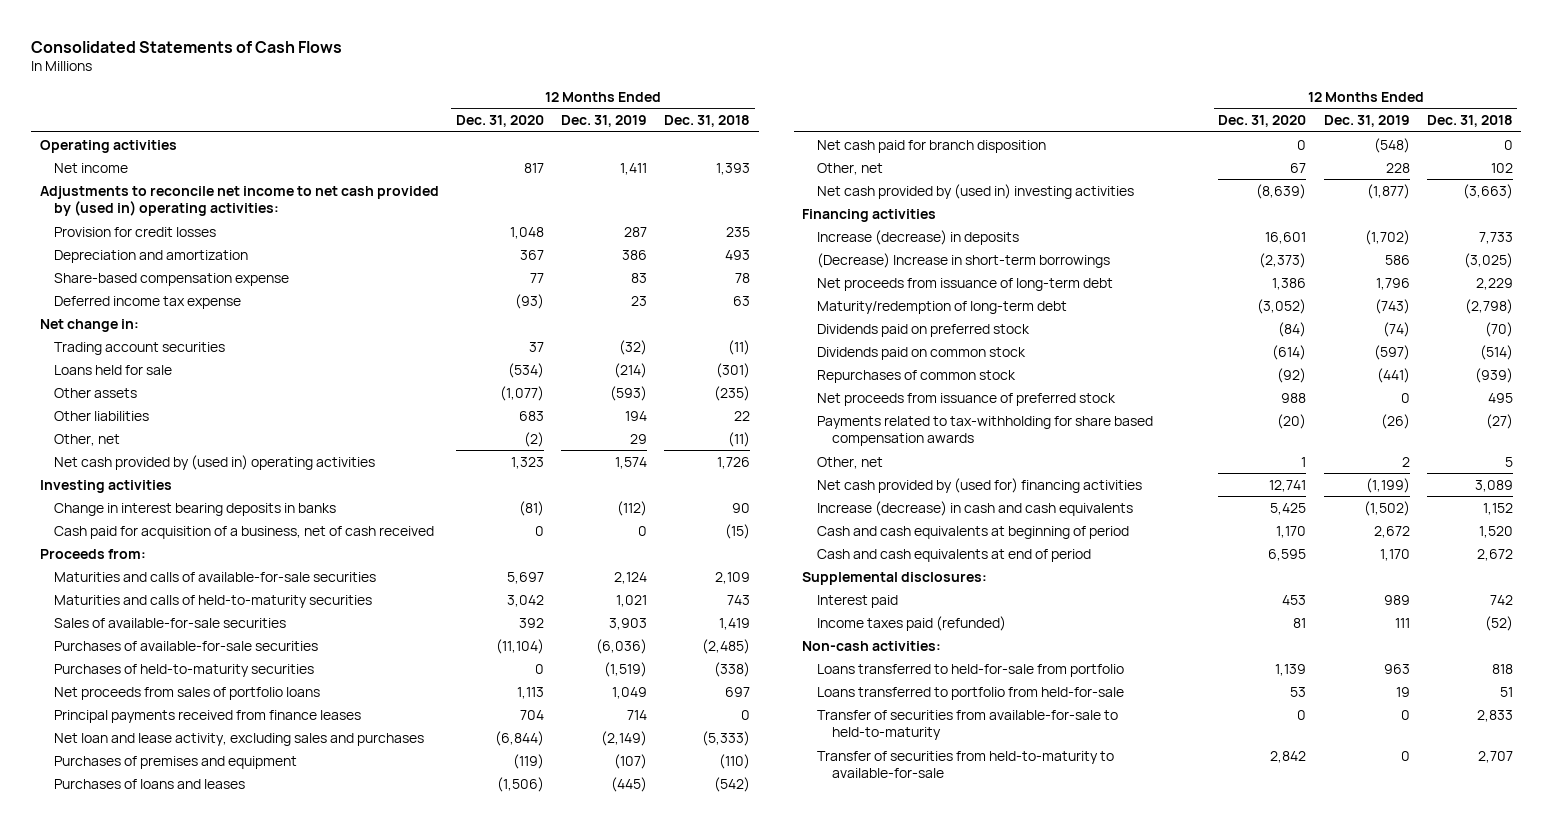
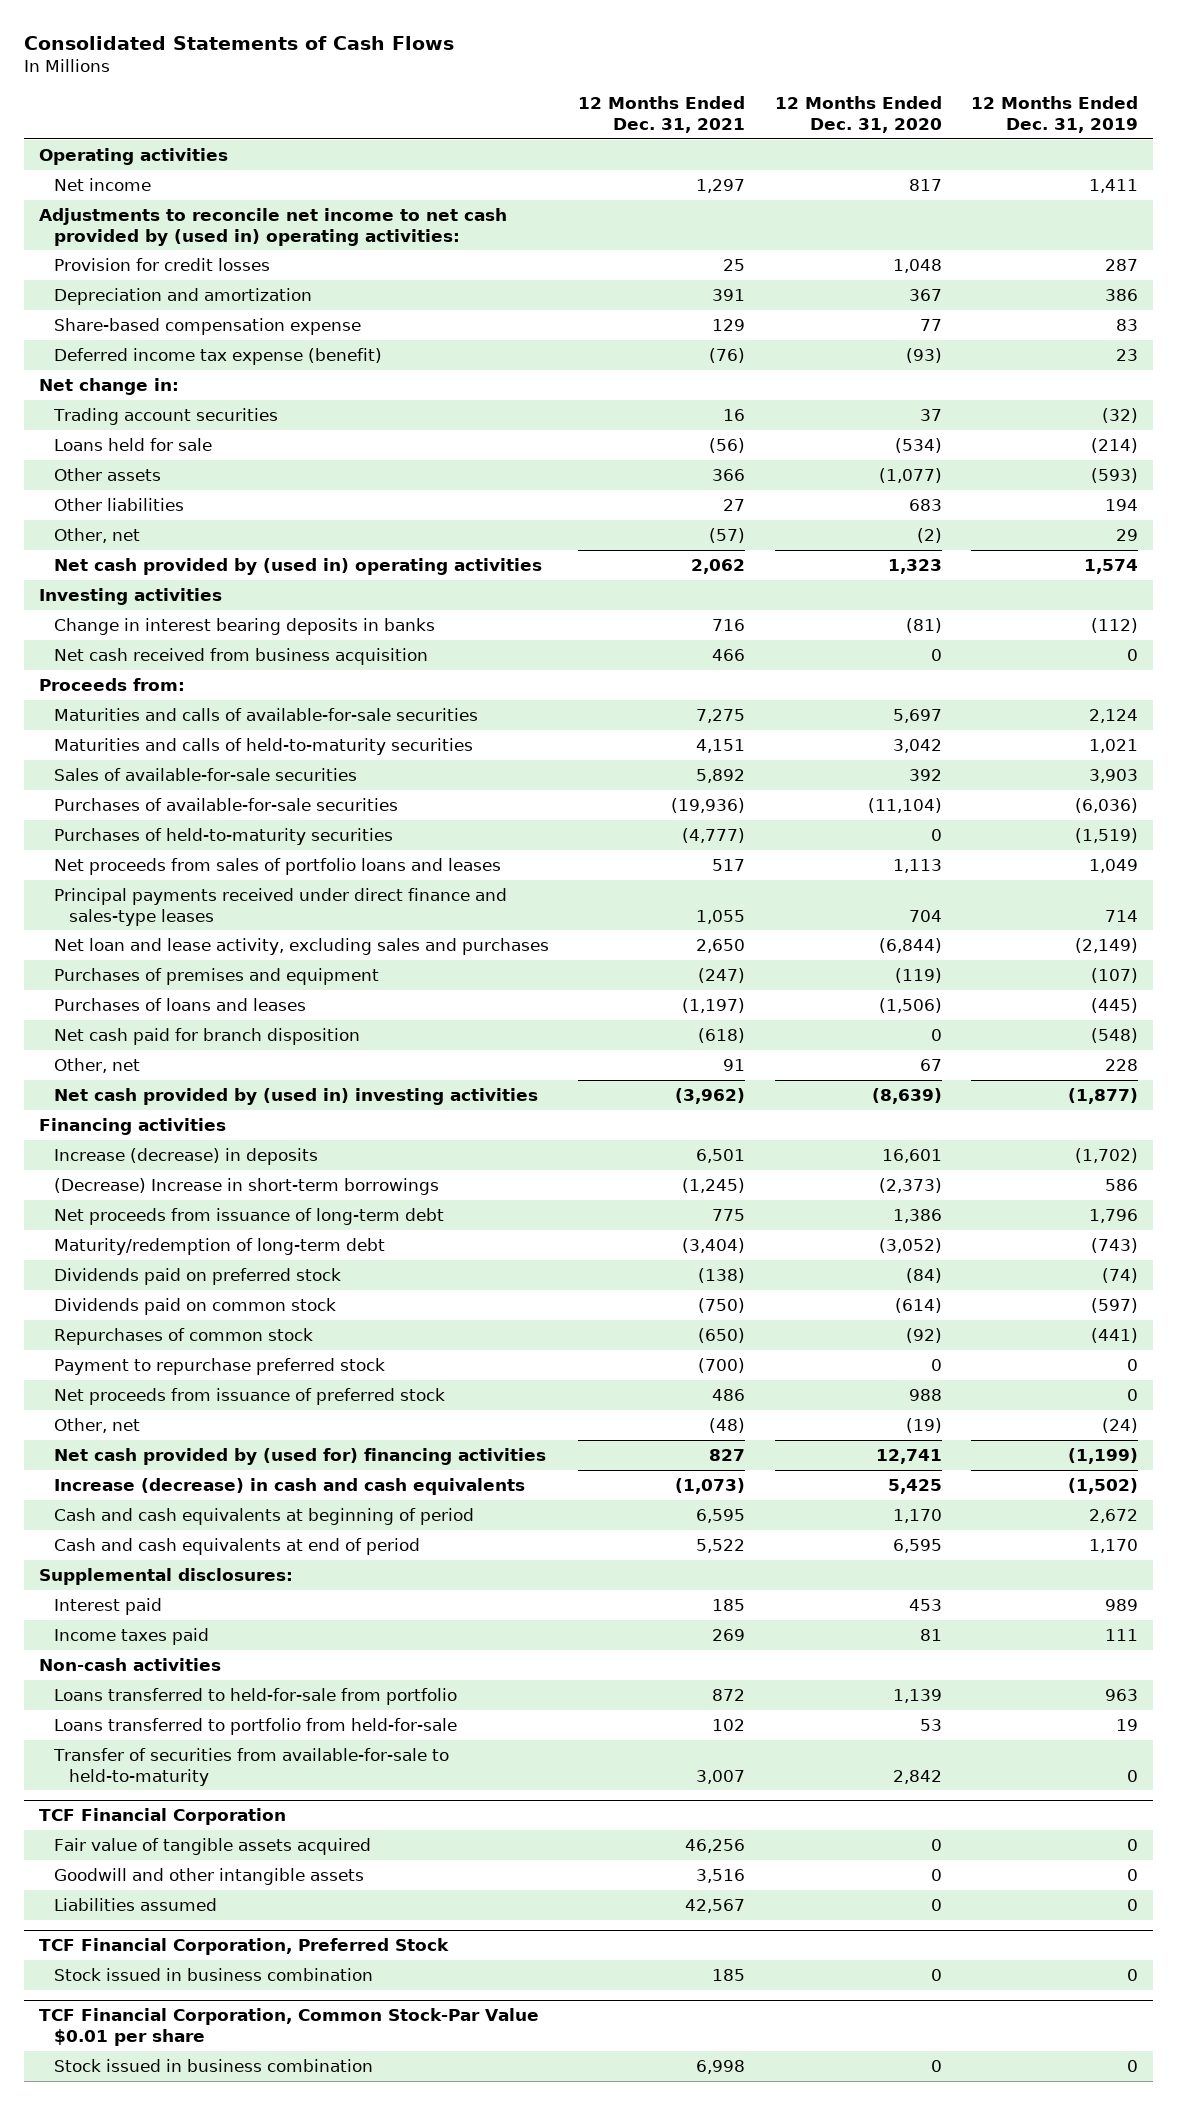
[664,115,751,128] Dec. 31, 2018 -> none
none -> [578,96,746,133] 12 Months Ended Dec. 31, 2021
[54,295,242,309] Deferred income tax expense -> [53,347,382,365] Deferred income tax expense (benefit)
[54,525,435,539] Cash paid for acquisition of a business, net of cash received -> [53,647,428,665] Net cash received from business acquisition
[54,686,321,700] Net proceeds from sales of portfolio loans -> [53,857,501,875] Net proceeds from sales of portfolio loans and leases
[54,709,362,723] Principal payments received from finance leases -> [53,887,507,926] Principal payments received under direct finance and sales-type leases
none -> [53,1357,385,1375] Payment to repurchase preferred stock
[816,415,1153,447] Payments related to tax-withholding for share based compensation awards -> none
[1301,456,1307,467] 1 -> [905,1417,942,1433] (19)
[1401,456,1410,467] 2 -> [1102,1417,1139,1433] (24)
[816,615,1006,631] Income taxes paid (refunded) -> [53,1627,209,1645] Income taxes paid
[802,640,942,651] Non-cash activities: -> [38,1657,221,1671] Non-cash activities
[816,750,1114,779] Transfer of securities from held-to-maturity to available-for-sale -> none
[1297,709,1307,720] 0 -> [892,1769,942,1784] 2,842
none -> [38,1808,286,1826] TCF Financial Corporation
none -> [53,1837,371,1855] Fair value of tangible assets acquired
none -> [53,1867,364,1885] Goodwill and other intangible assets
none -> [53,1897,217,1911] Liabilities assumed
none -> [38,1938,449,1956] TCF Financial Corporation, Preferred Stock
none -> [53,1967,373,1981] Stock issued in business combination
none -> [38,2008,539,2046] TCF Financial Corporation, Common Stock-Par Value $0.01 per share
none -> [53,2058,373,2072] Stock issued in business combination

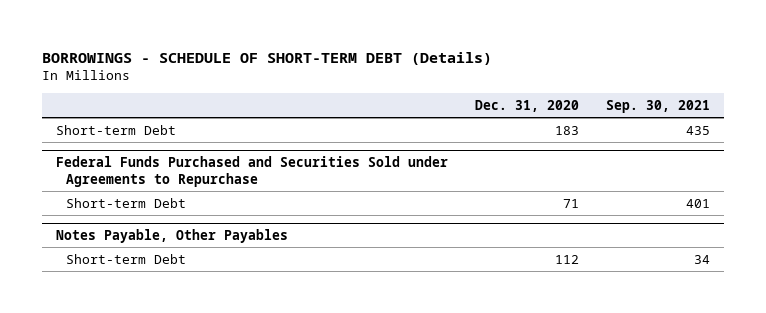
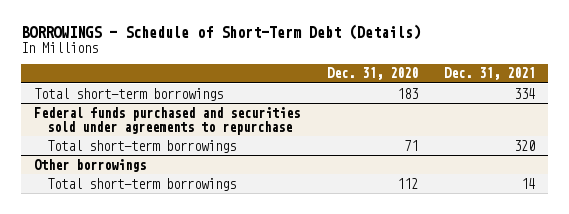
[42,51,493,65] BORROWINGS - SCHEDULE OF SHORT-TERM DEBT (Details) -> [20,23,421,40] BORROWINGS - Schedule of Short-Term Debt (Details)
[606,99,711,113] Sep. 30, 2021 -> none
none -> [444,67,536,81] Dec. 31, 2021
[55,124,176,135] Short-term Debt -> [33,87,223,101] Total short-term borrowings
[55,156,448,188] Federal Funds Purchased and Securities Sold under Agreements to Repurchase -> [33,106,300,135] Federal funds purchased and securities sold under agreements to repurchase
[65,197,186,208] Short-term Debt -> [46,139,236,153] Total short-term borrowings
[55,229,288,244] Notes Payable, Other Payables -> [33,158,146,172] Other borrowings
[65,253,186,264] Short-term Debt -> [46,177,236,191] Total short-term borrowings

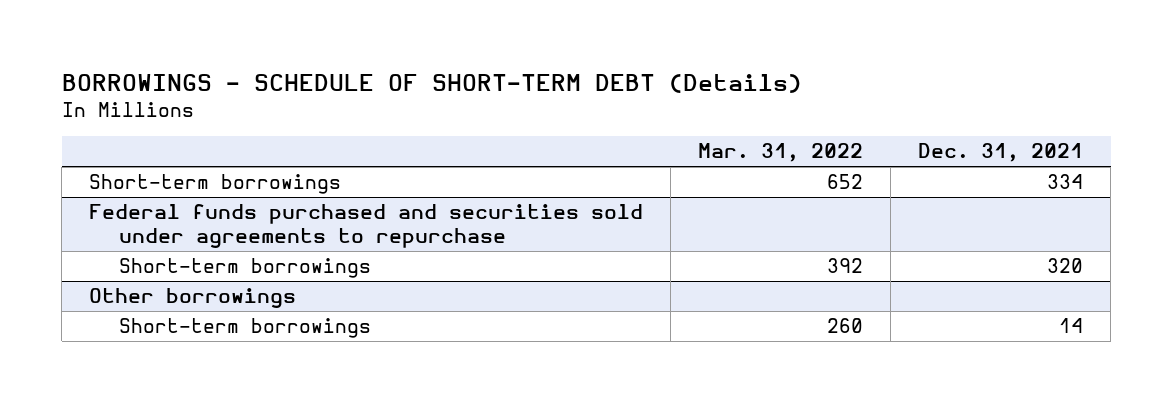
[20,23,421,40] BORROWINGS - Schedule of Short-Term Debt (Details) -> [61,74,802,94] BORROWINGS - SCHEDULE OF SHORT-TERM DEBT (Details)
[326,67,418,81] Dec. 31, 2020 -> none
none -> [698,143,864,163] Mar. 31, 2022
[33,87,223,101] Total short-term borrowings -> [89,174,342,195] Short-term borrowings
[46,139,236,153] Total short-term borrowings -> [118,258,371,279] Short-term borrowings
[46,177,236,191] Total short-term borrowings -> [118,318,371,339] Short-term borrowings

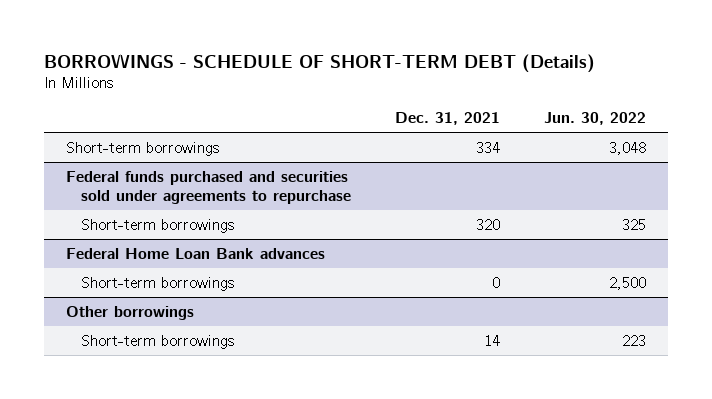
[698,143,864,163] Mar. 31, 2022 -> none
none -> [543,112,646,126] Jun. 30, 2022
none -> [66,247,326,259] Federal Home Loan Bank advances
none -> [80,276,234,291] Short-term borrowings

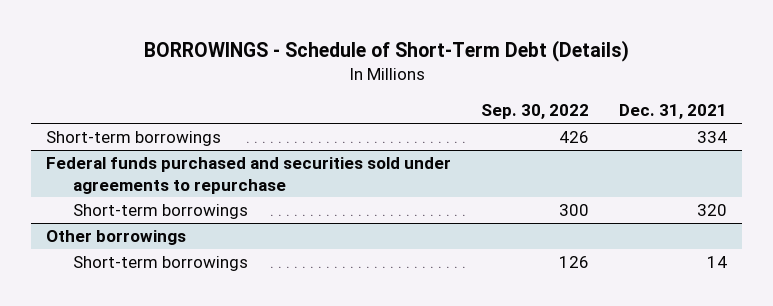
[44,52,596,73] BORROWINGS - SCHEDULE OF SHORT-TERM DEBT (Details) -> [143,40,629,63] BORROWINGS - Schedule of Short-Term Debt (Details)
[543,112,646,126] Jun. 30, 2022 -> none
none -> [481,104,590,120] Sep. 30, 2022
[66,247,326,259] Federal Home Loan Bank advances -> none
[80,276,234,291] Short-term borrowings -> none

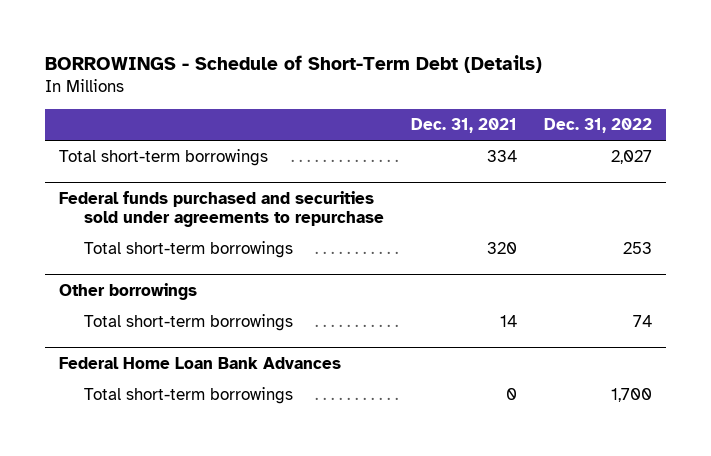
[481,104,590,120] Sep. 30, 2022 -> none
none -> [544,118,653,134] Dec. 31, 2022
[46,130,222,146] Short-term borrowings -> [58,149,268,167] Total short-term borrowings
[72,203,248,219] Short-term borrowings -> [84,241,294,259] Total short-term borrowings
[72,255,248,271] Short-term borrowings -> [84,314,294,332] Total short-term borrowings
none -> [58,356,341,369] Federal Home Loan Bank Advances
none -> [84,387,294,405] Total short-term borrowings

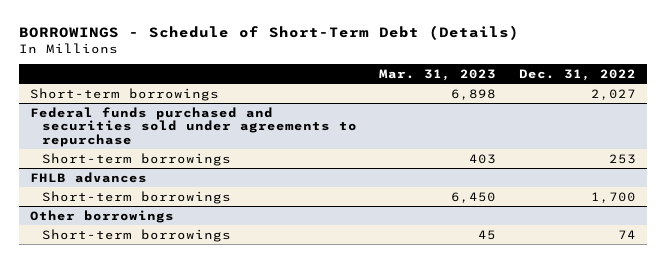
[411,118,518,134] Dec. 31, 2021 -> none
none -> [379,68,497,81] Mar. 31, 2023
[58,149,268,167] Total short-term borrowings -> [29,87,219,101] Short-term borrowings
[84,241,294,259] Total short-term borrowings -> [41,152,231,166] Short-term borrowings
none -> [29,171,147,183] FHLB advances
none -> [41,190,231,204] Short-term borrowings
[58,356,341,369] Federal Home Loan Bank Advances -> none
[84,387,294,405] Total short-term borrowings -> none
[84,314,294,332] Total short-term borrowings -> [41,228,231,242] Short-term borrowings

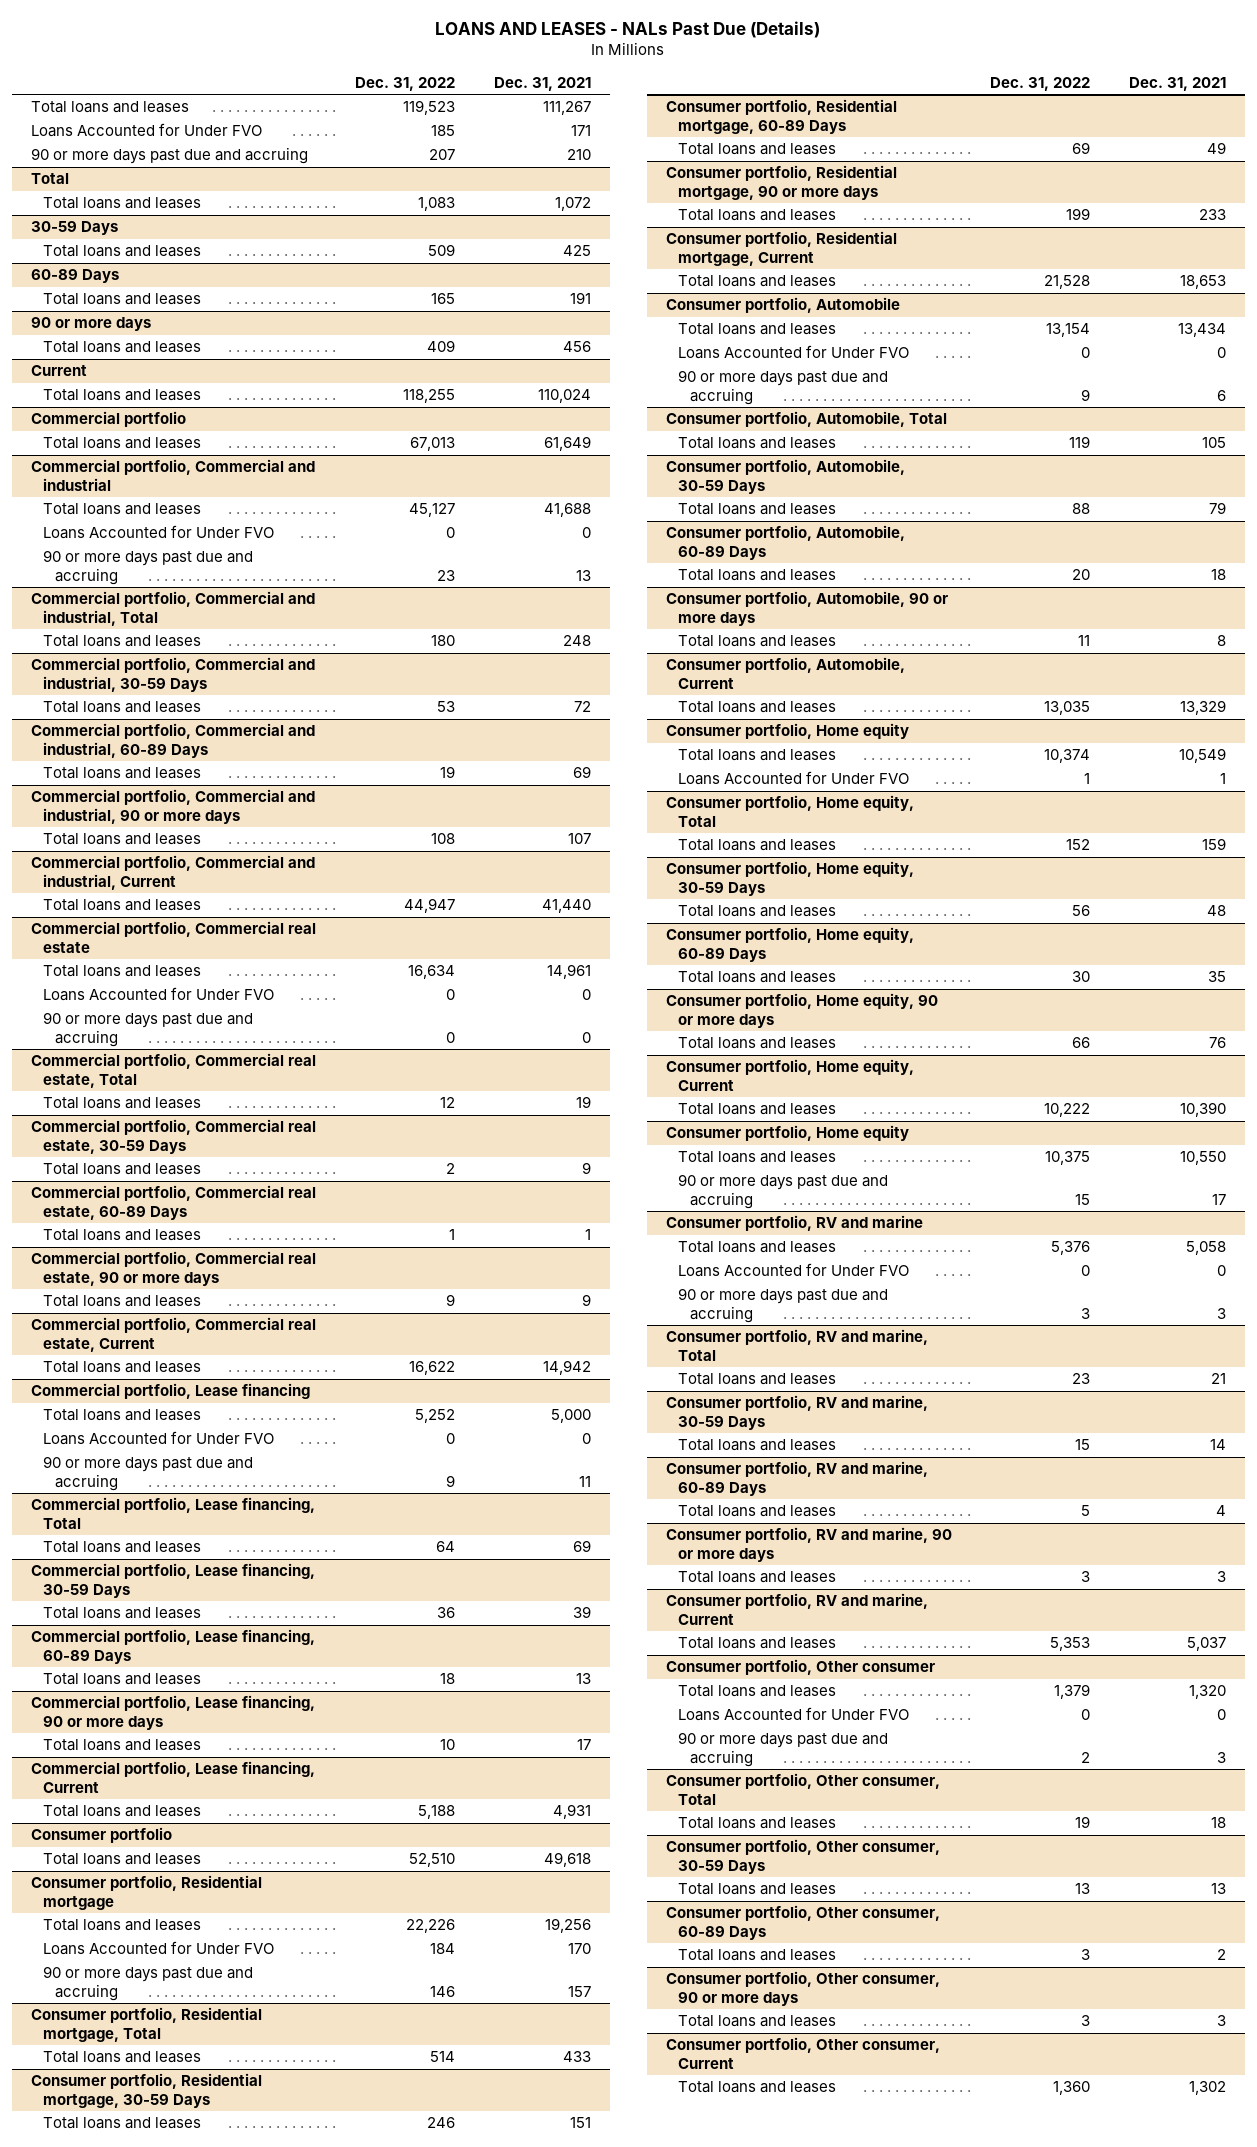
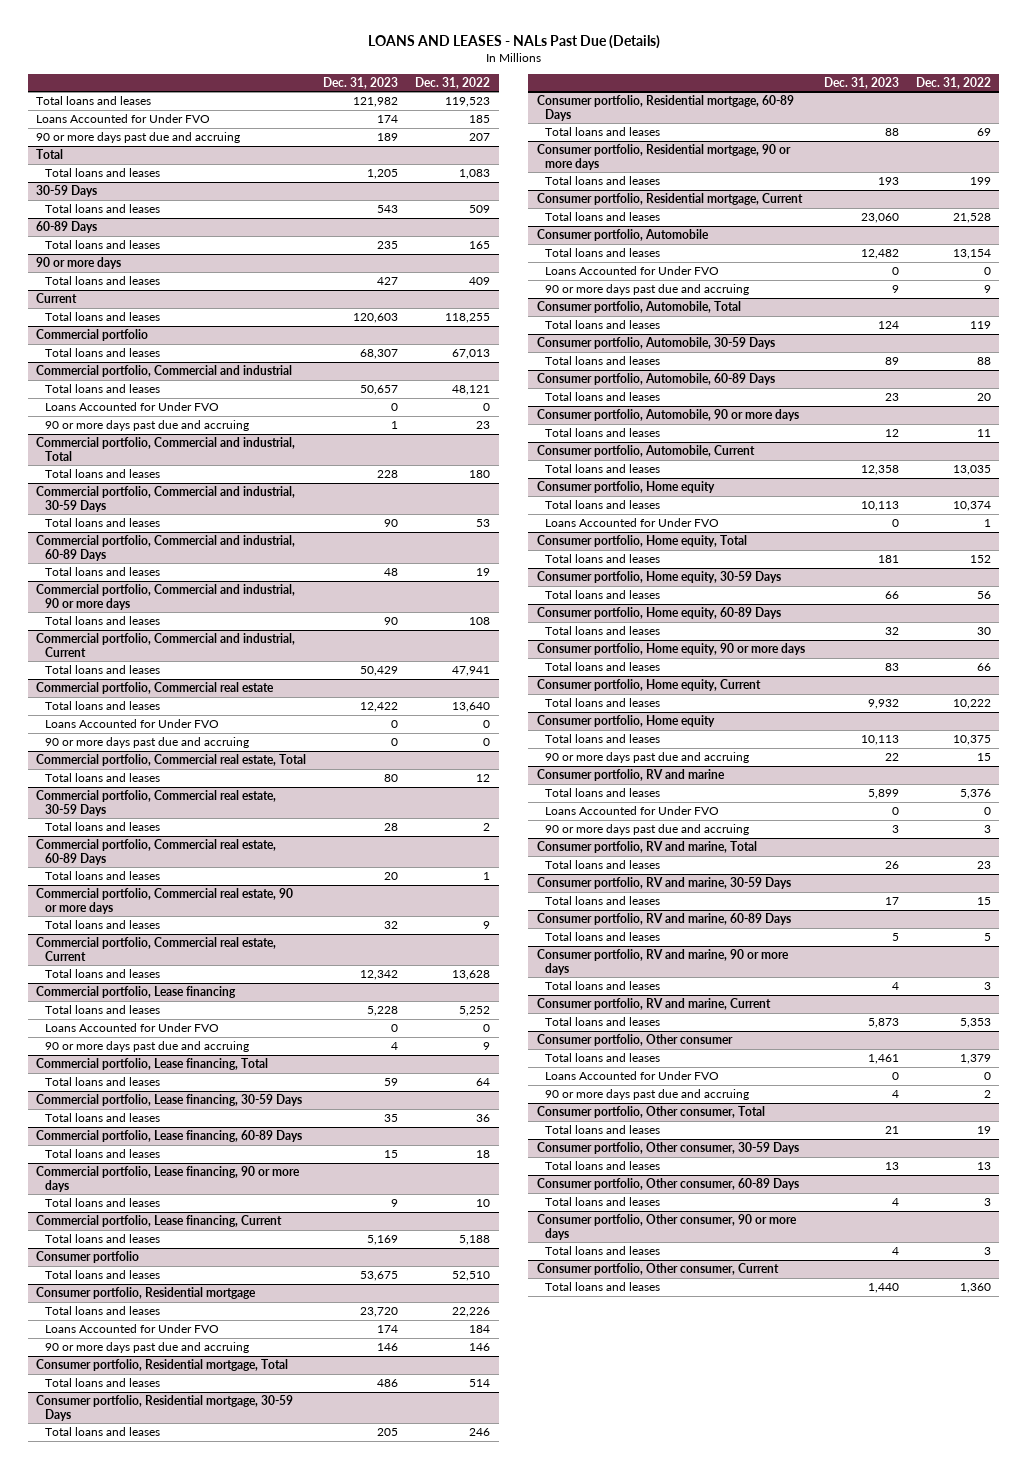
[493,76,591,91] Dec. 31, 2021 -> none
none -> [323,76,399,89] Dec. 31, 2023
[409,503,456,518] 45,127 -> [452,385,491,396] 48,121
[404,898,456,914] 44,947 -> [452,666,491,677] 47,941
[408,965,456,980] 16,634 -> [452,702,491,713] 13,640
[409,1361,456,1376] 16,622 -> [452,970,491,981] 13,628

